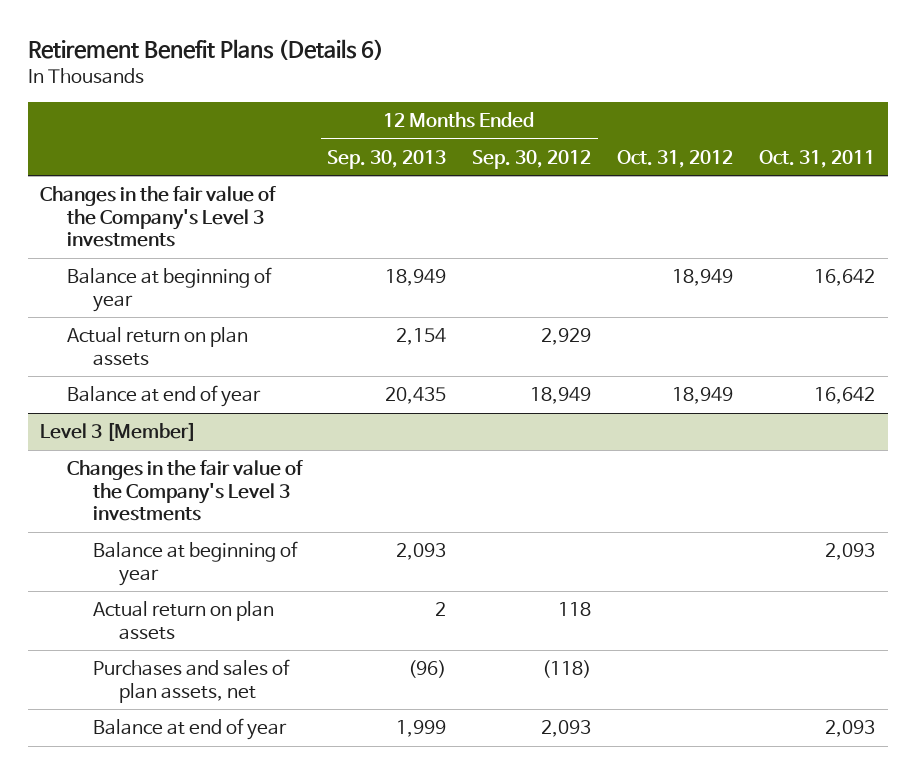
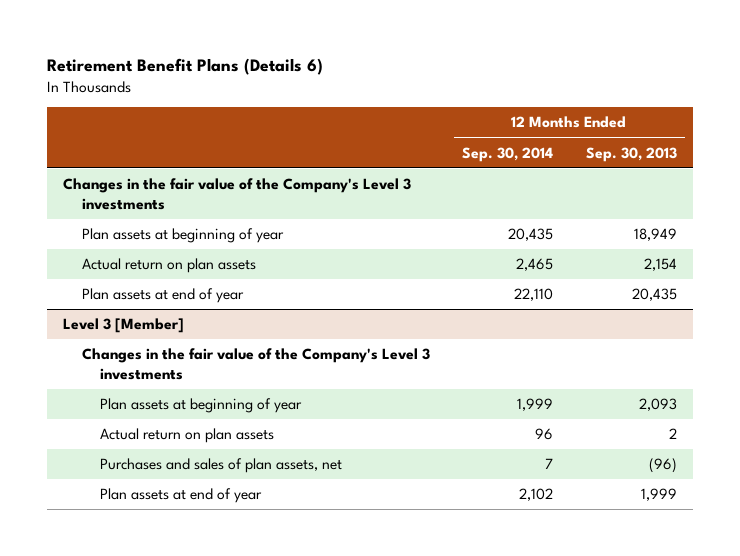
[472,149,592,169] Sep. 30, 2012 -> none
[616,149,733,168] Oct. 31, 2012 -> none
[758,149,875,168] Oct. 31, 2011 -> none
none -> [462,146,554,162] Sep. 30, 2014
[66,267,272,312] Balance at beginning of year -> [81,228,284,244] Plan assets at beginning of year
[66,385,261,408] Balance at end of year -> [81,288,244,304] Plan assets at end of year
[93,541,299,586] Balance at beginning of year -> [100,398,303,414] Plan assets at beginning of year
[93,718,288,741] Balance at end of year -> [100,488,263,504] Plan assets at end of year

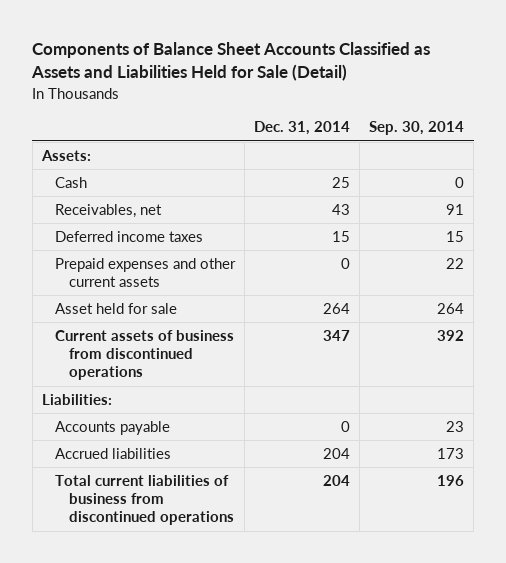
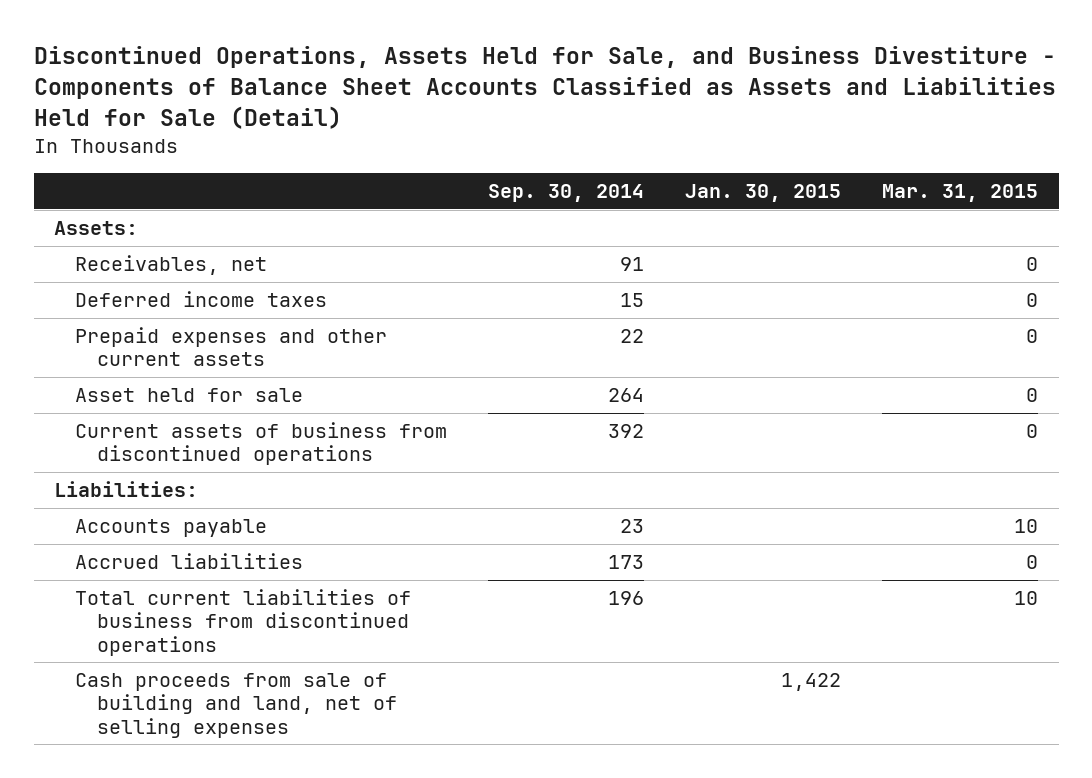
[31,42,431,82] Components of Balance Sheet Accounts Classified as Assets and Liabilities Held for Sale (Detail) -> [33,46,1056,130] Discontinued Operations, Assets Held for Sale, and Business Divestiture - Components of Balance Sheet Accounts Classified as Assets and Liabilities Held for Sale (Detail)
[254,121,351,136] Dec. 31, 2014 -> none
none -> [685,184,842,203] Jan. 30, 2015
none -> [882,184,1039,203] Mar. 31, 2015
[55,176,88,188] Cash -> none
none -> [75,673,397,738] Cash proceeds from sale of building and land, net of selling expenses

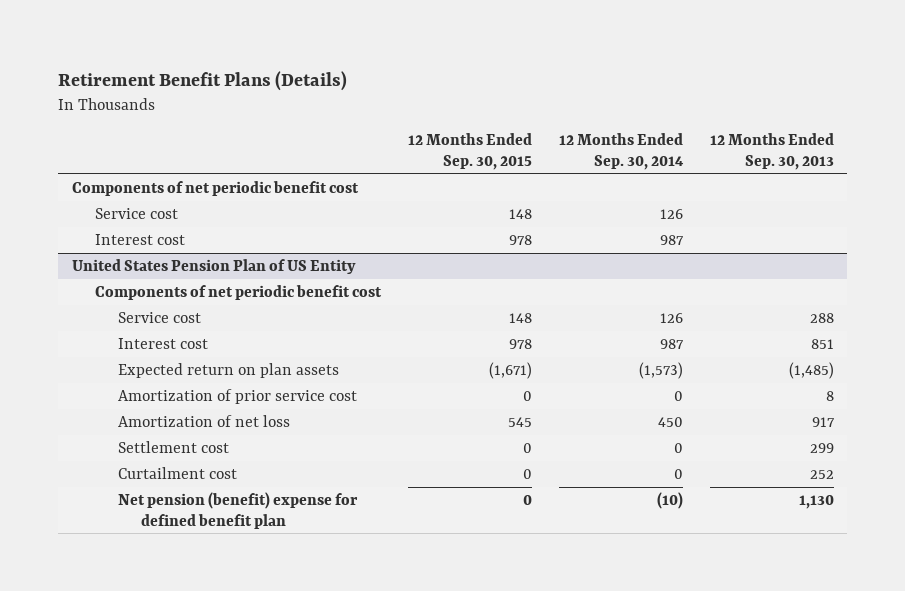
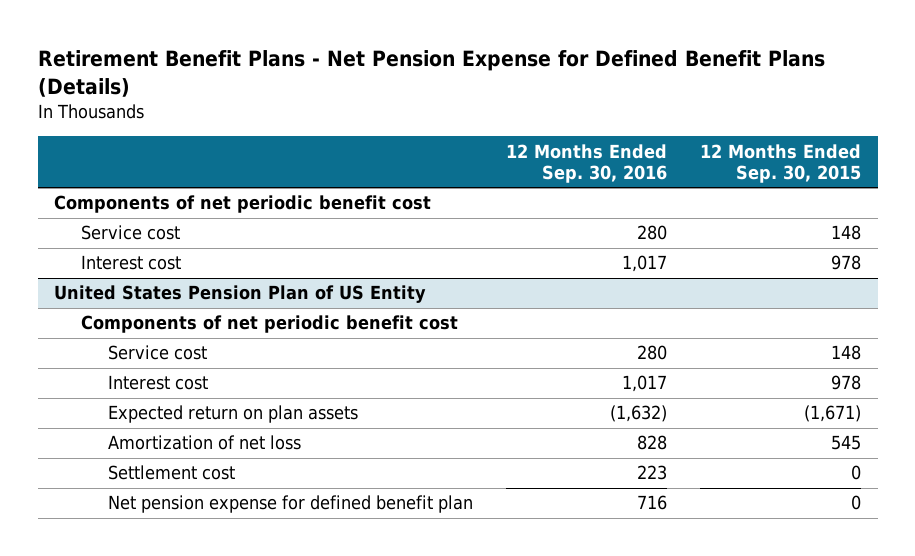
[58,70,348,91] Retirement Benefit Plans (Details) -> [37,49,825,97] Retirement Benefit Plans - Net Pension Expense for Defined Benefit Plans (Details)
[558,133,684,170] 12 Months Ended Sep. 30, 2014 -> none
[709,133,834,170] 12 Months Ended Sep. 30, 2013 -> none
none -> [506,143,668,184] 12 Months Ended Sep. 30, 2016
[118,388,358,404] Amortization of prior service cost -> none
[118,466,238,479] Curtailment cost -> none
[118,491,359,529] Net pension (benefit) expense for defined benefit plan -> [108,495,474,514] Net pension expense for defined benefit plan

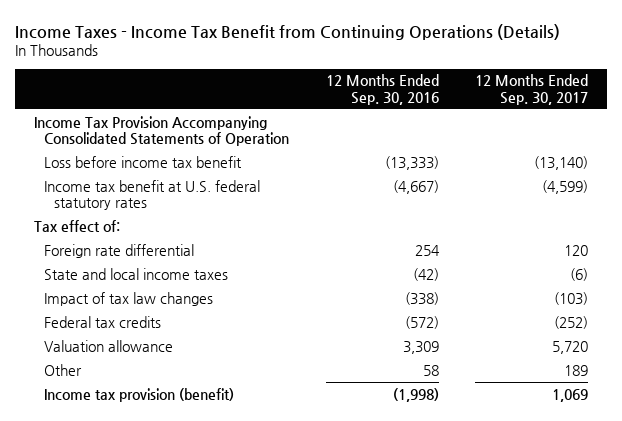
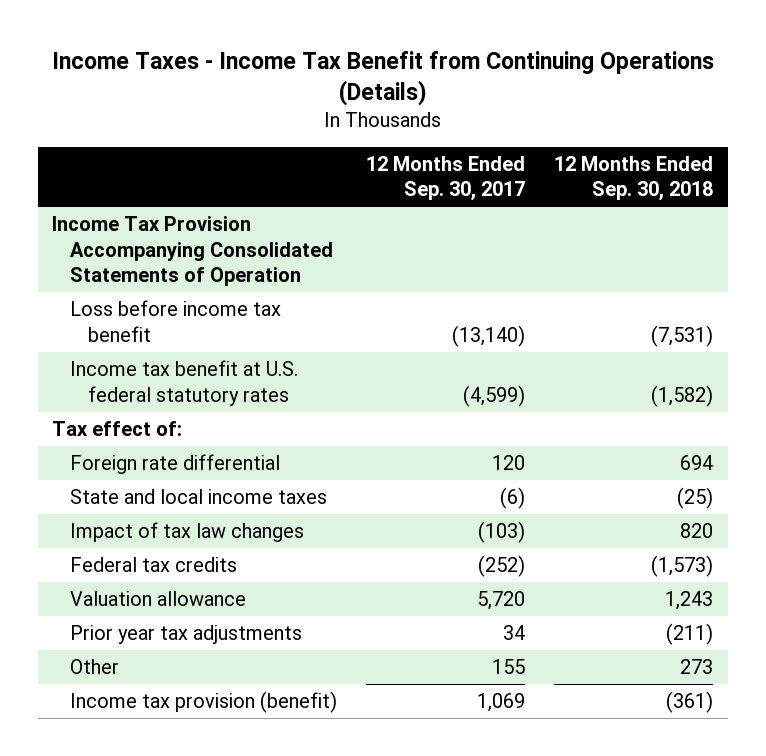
[325,74,439,105] 12 Months Ended Sep. 30, 2016 -> none
none -> [554,155,714,202] 12 Months Ended Sep. 30, 2018
none -> [69,625,302,645] Prior year tax adjustments
[564,364,589,376] 189 -> [492,659,526,675] 155

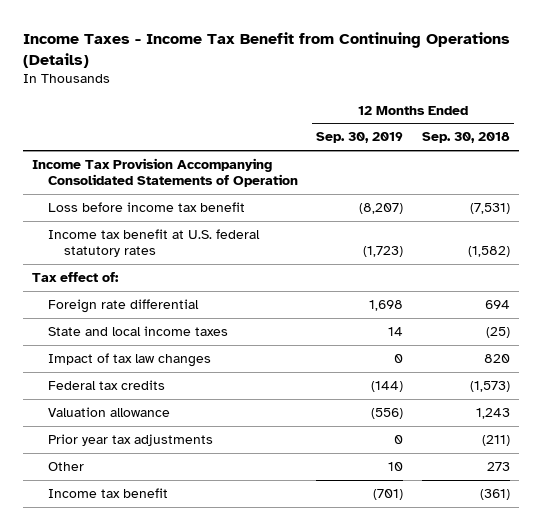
[366,155,526,202] 12 Months Ended Sep. 30, 2017 -> none
none -> [316,132,404,144] Sep. 30, 2019
[69,691,337,714] Income tax provision (benefit) -> [47,488,168,499] Income tax benefit

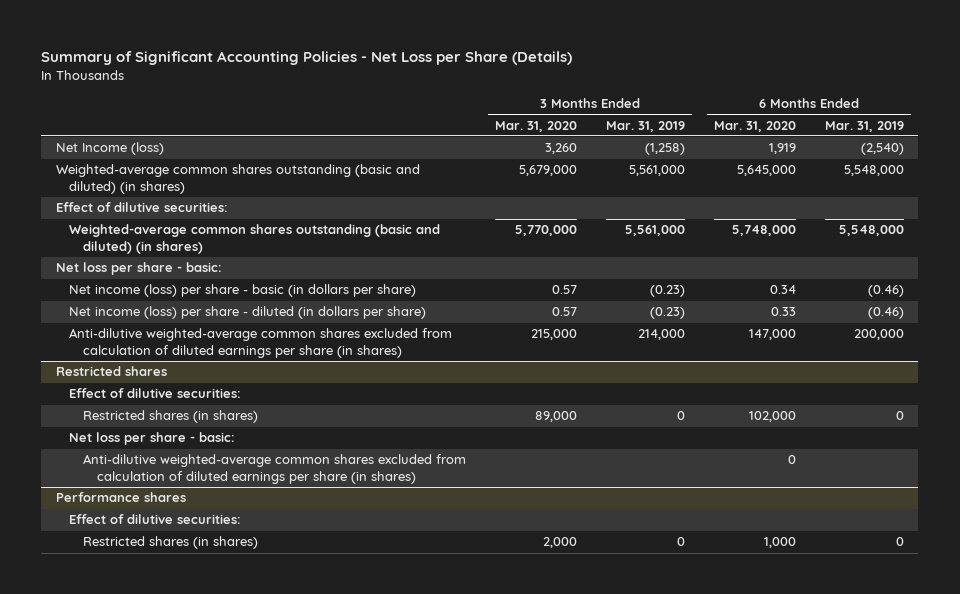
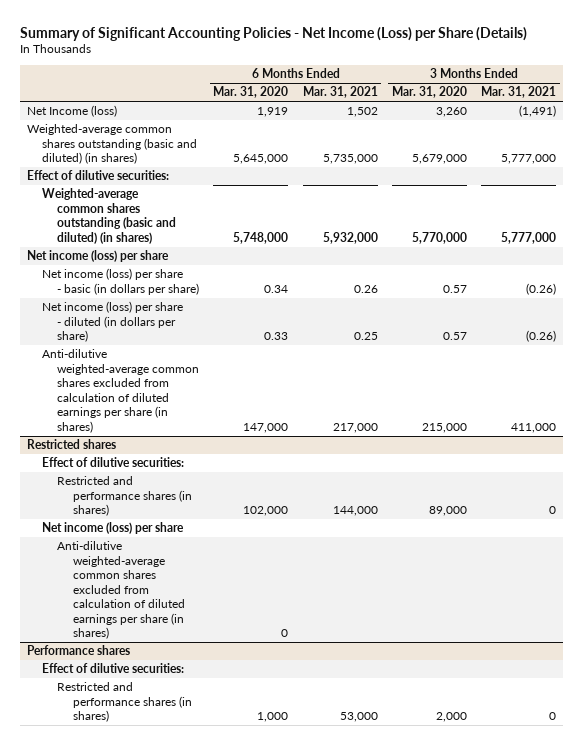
[41,50,573,65] Summary of Significant Accounting Policies - Net Loss per Share (Details) -> [19,26,527,41] Summary of Significant Accounting Policies - Net Income (Loss) per Share (Details)
[606,120,686,132] Mar. 31, 2019 -> none
[824,120,904,132] Mar. 31, 2019 -> none
none -> [302,86,378,99] Mar. 31, 2021
none -> [480,86,556,99] Mar. 31, 2021
[55,262,222,276] Net loss per share - basic: -> [26,250,169,263] Net income (loss) per share
[83,410,259,424] Restricted shares (in shares) -> [57,476,192,517] Restricted and performance shares (in shares)
[69,432,236,446] Net loss per share - basic: -> [41,522,184,535] Net income (loss) per share
[83,536,259,550] Restricted shares (in shares) -> [57,682,192,723] Restricted and performance shares (in shares)

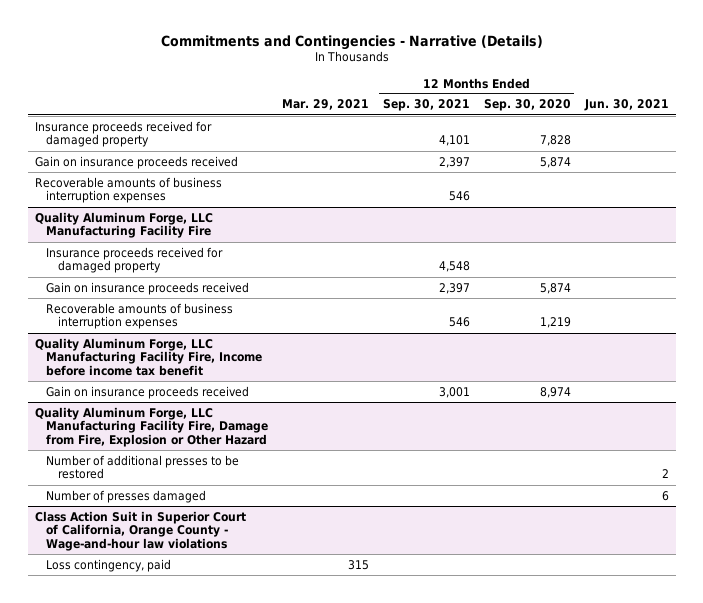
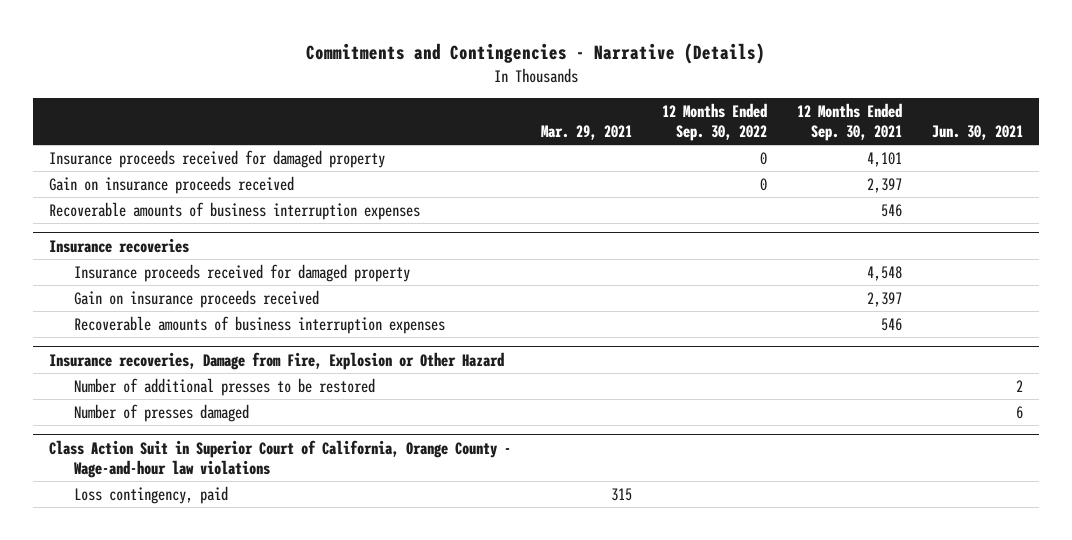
[483,99,571,112] Sep. 30, 2020 -> none
none -> [661,102,767,141] 12 Months Ended Sep. 30, 2022
[34,211,213,239] Quality Aluminum Forge, LLC Manufacturing Facility Fire -> [48,237,189,253] Insurance recoveries
[34,337,263,377] Quality Aluminum Forge, LLC Manufacturing Facility Fire, Income before income tax benefit -> none
[46,385,250,399] Gain on insurance proceeds received -> none
[34,406,269,448] Quality Aluminum Forge, LLC Manufacturing Facility Fire, Damage from Fire, Explosion or Other Hazard -> none
none -> [48,351,504,370] Insurance recoveries, Damage from Fire, Explosion or Other Hazard

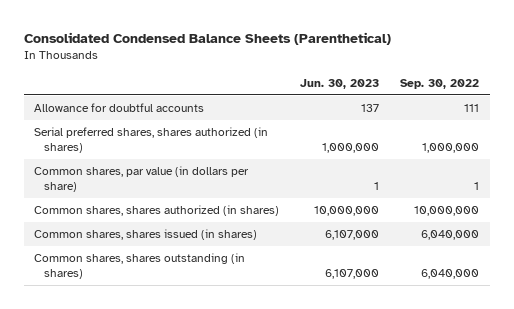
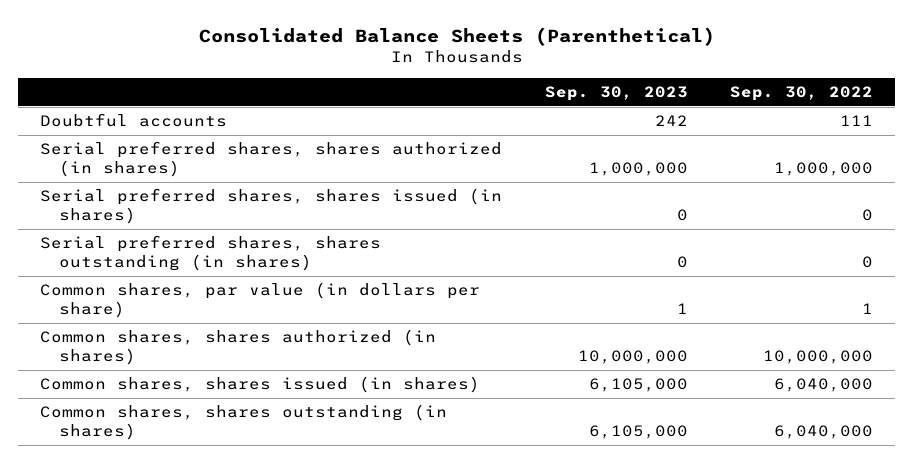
[23,31,391,45] Consolidated Condensed Balance Sheets (Parenthetical) -> [198,26,715,46] Consolidated Balance Sheets (Parenthetical)
[300,78,380,89] Jun. 30, 2023 -> none
none -> [544,85,688,101] Sep. 30, 2023
[34,103,205,113] Allowance for doubtful accounts -> [39,113,227,128] Doubtful accounts
none -> [39,188,502,224] Serial preferred shares, shares issued (in shares)
none -> [39,235,381,271] Serial preferred shares, shares outstanding (in shares)

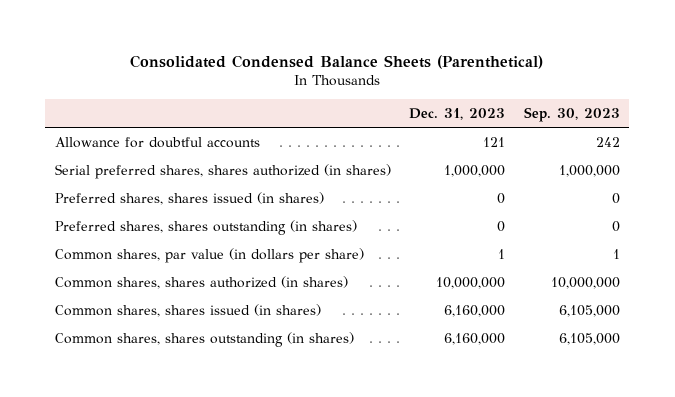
[198,26,715,46] Consolidated Balance Sheets (Parenthetical) -> [130,54,544,69] Consolidated Condensed Balance Sheets (Parenthetical)
[730,85,874,101] Sep. 30, 2022 -> none
none -> [409,108,506,121] Dec. 31, 2023
[39,113,227,128] Doubtful accounts -> [54,136,260,148] Allowance for doubtful accounts
[39,188,502,224] Serial preferred shares, shares issued (in shares) -> [54,191,324,205] Preferred shares, shares issued (in shares)
[39,235,381,271] Serial preferred shares, shares outstanding (in shares) -> [54,219,357,235] Preferred shares, shares outstanding (in shares)

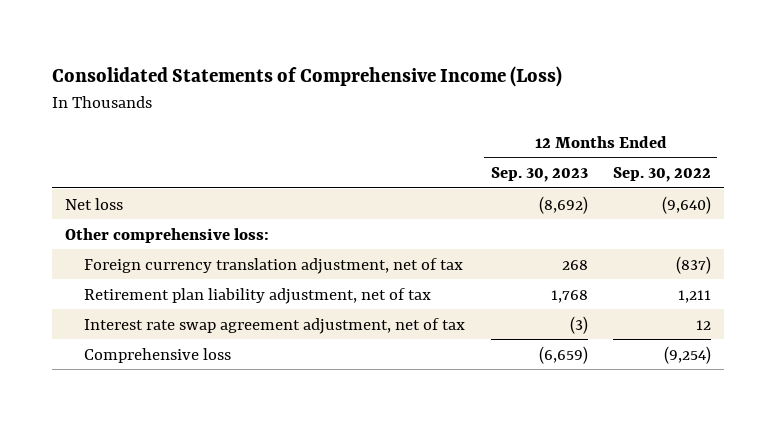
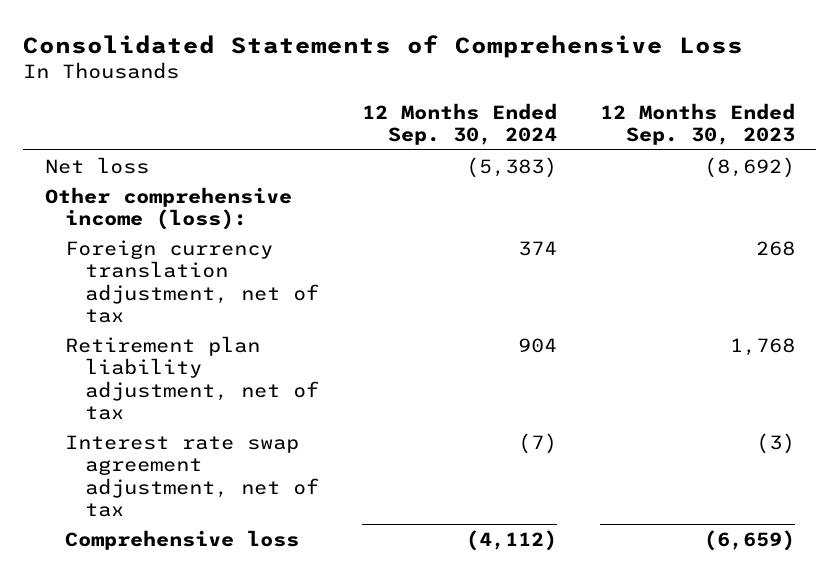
[52,66,563,88] Consolidated Statements of Comprehensive Income (Loss) -> [23,34,744,58] Consolidated Statements of Comprehensive Loss
[613,167,712,183] Sep. 30, 2022 -> none
none -> [361,102,557,146] 12 Months Ended Sep. 30, 2024
[64,227,269,243] Other comprehensive loss: -> [44,186,292,231] Other comprehensive income (loss):

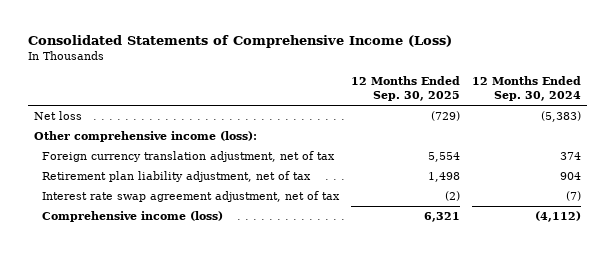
[23,34,744,58] Consolidated Statements of Comprehensive Loss -> [28,35,453,49] Consolidated Statements of Comprehensive Income (Loss)
[599,102,795,146] 12 Months Ended Sep. 30, 2023 -> none
none -> [351,76,461,102] 12 Months Ended Sep. 30, 2025
[64,529,299,550] Comprehensive loss -> [42,211,224,223] Comprehensive income (loss)

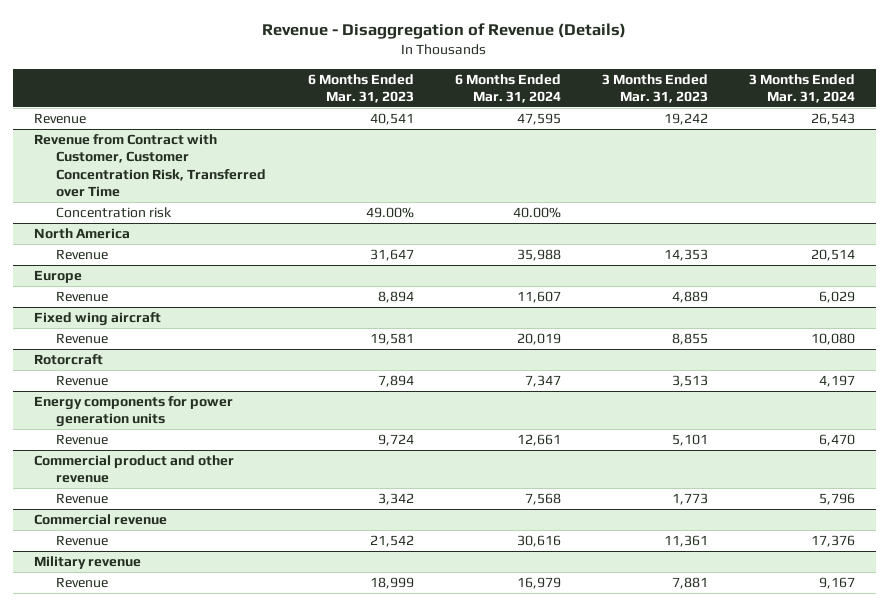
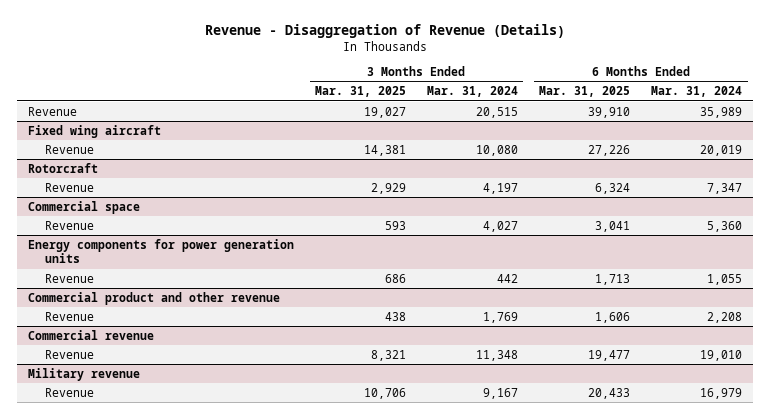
[307,73,414,103] 6 Months Ended Mar. 31, 2023 -> none
[601,73,708,103] 3 Months Ended Mar. 31, 2023 -> none
none -> [314,86,406,98] Mar. 31, 2025
none -> [539,86,631,98] Mar. 31, 2025
[33,134,267,197] Revenue from Contract with Customer, Customer Concentration Risk, Transferred over Time -> none
[56,207,173,219] Concentration risk -> none
[33,228,130,240] North America -> none
[56,249,109,261] Revenue -> none
[33,270,82,284] Europe -> none
[56,291,109,303] Revenue -> none
[516,113,561,126] 47,595 -> [700,106,743,118] 35,989
[811,113,856,126] 26,543 -> [476,106,519,118] 20,515
none -> [27,200,140,214] Commercial space
none -> [45,220,95,230] Revenue
[516,434,561,447] 12,661 -> [707,273,743,285] 1,055
[819,434,856,447] 6,470 -> [497,273,519,283] 442
[524,493,561,506] 7,568 -> [707,311,743,323] 2,208
[819,493,856,506] 5,796 -> [483,311,519,323] 1,769
[516,535,561,548] 30,616 -> [700,349,743,361] 19,010
[811,535,856,548] 17,376 -> [476,349,519,361] 11,348

